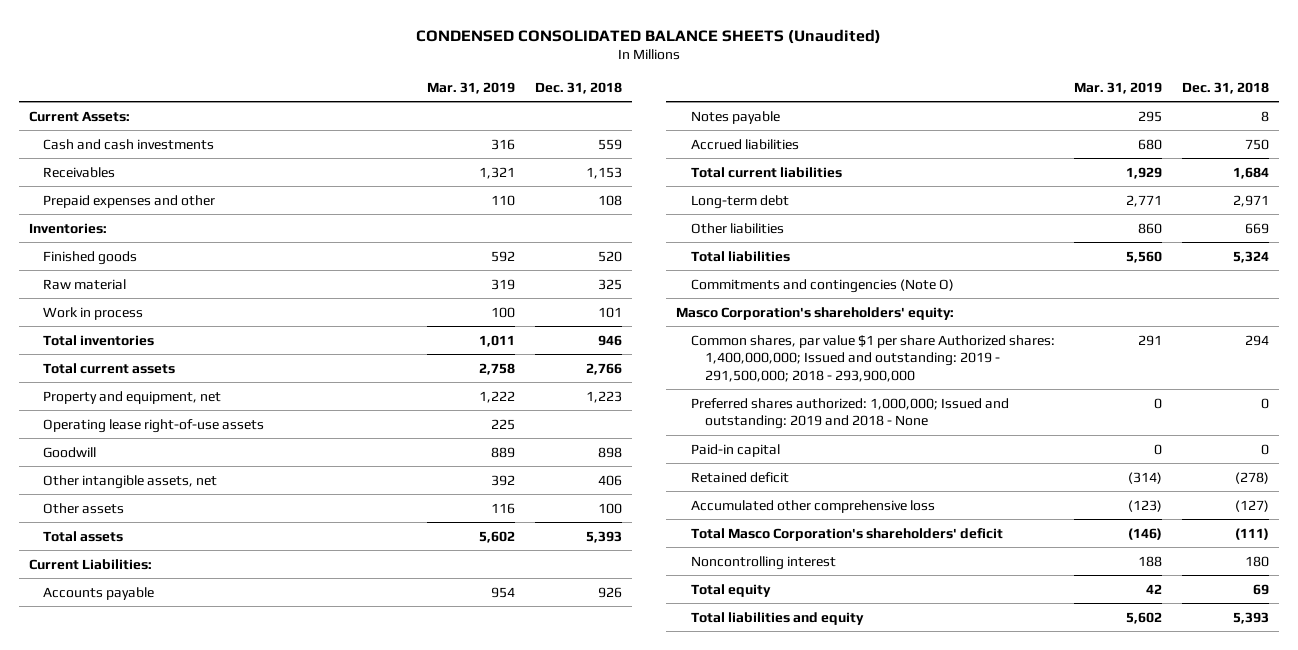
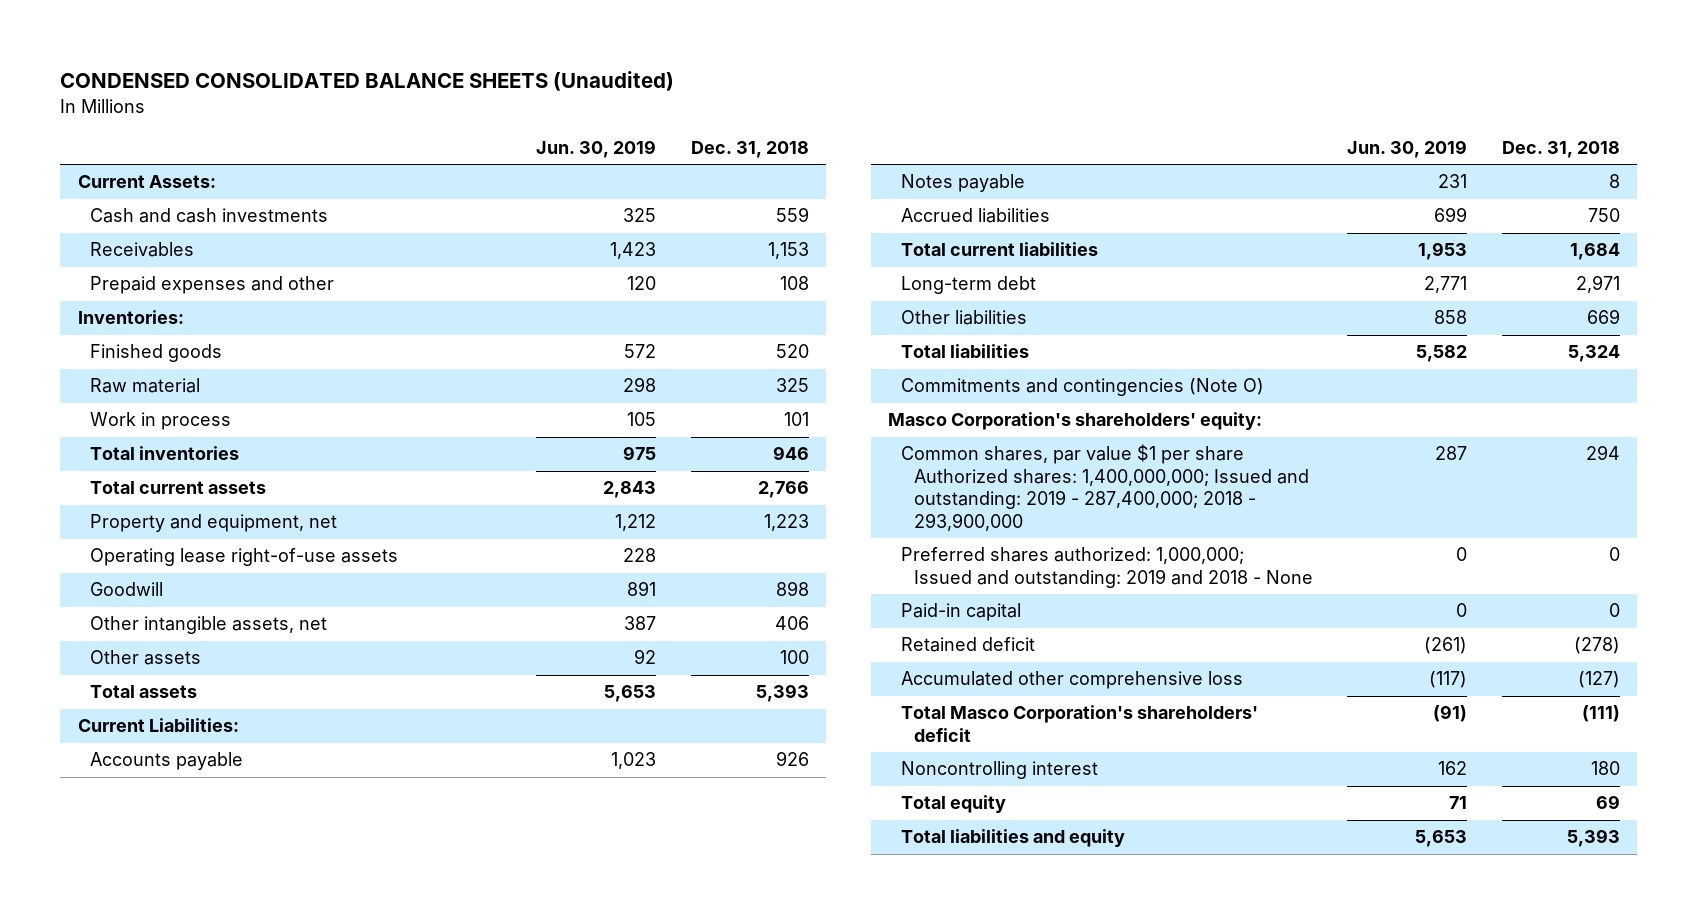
[427,81,516,94] Mar. 31, 2019 -> none
none -> [536,140,657,159] Jun. 30, 2019
[690,334,1055,382] Common shares, par value $1 per share Authorized shares: 1,400,000,000; Issued and outstanding: 2019 - 291,500,000; 2018 - 293,900,000 -> [901,444,1309,531] Common shares, par value $1 per share Authorized shares: 1,400,000,000; Issued and outstanding: 2019 - 287,400,000; 2018 - 293,900,000

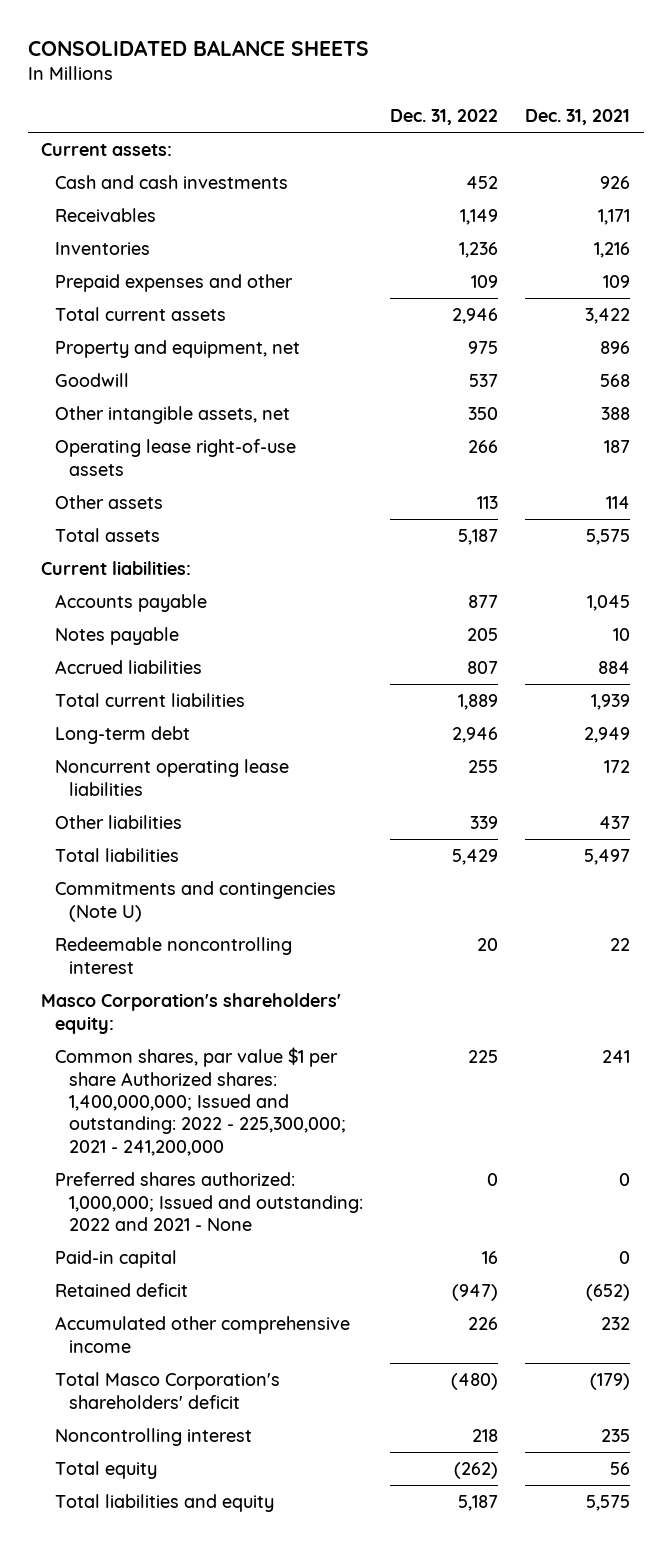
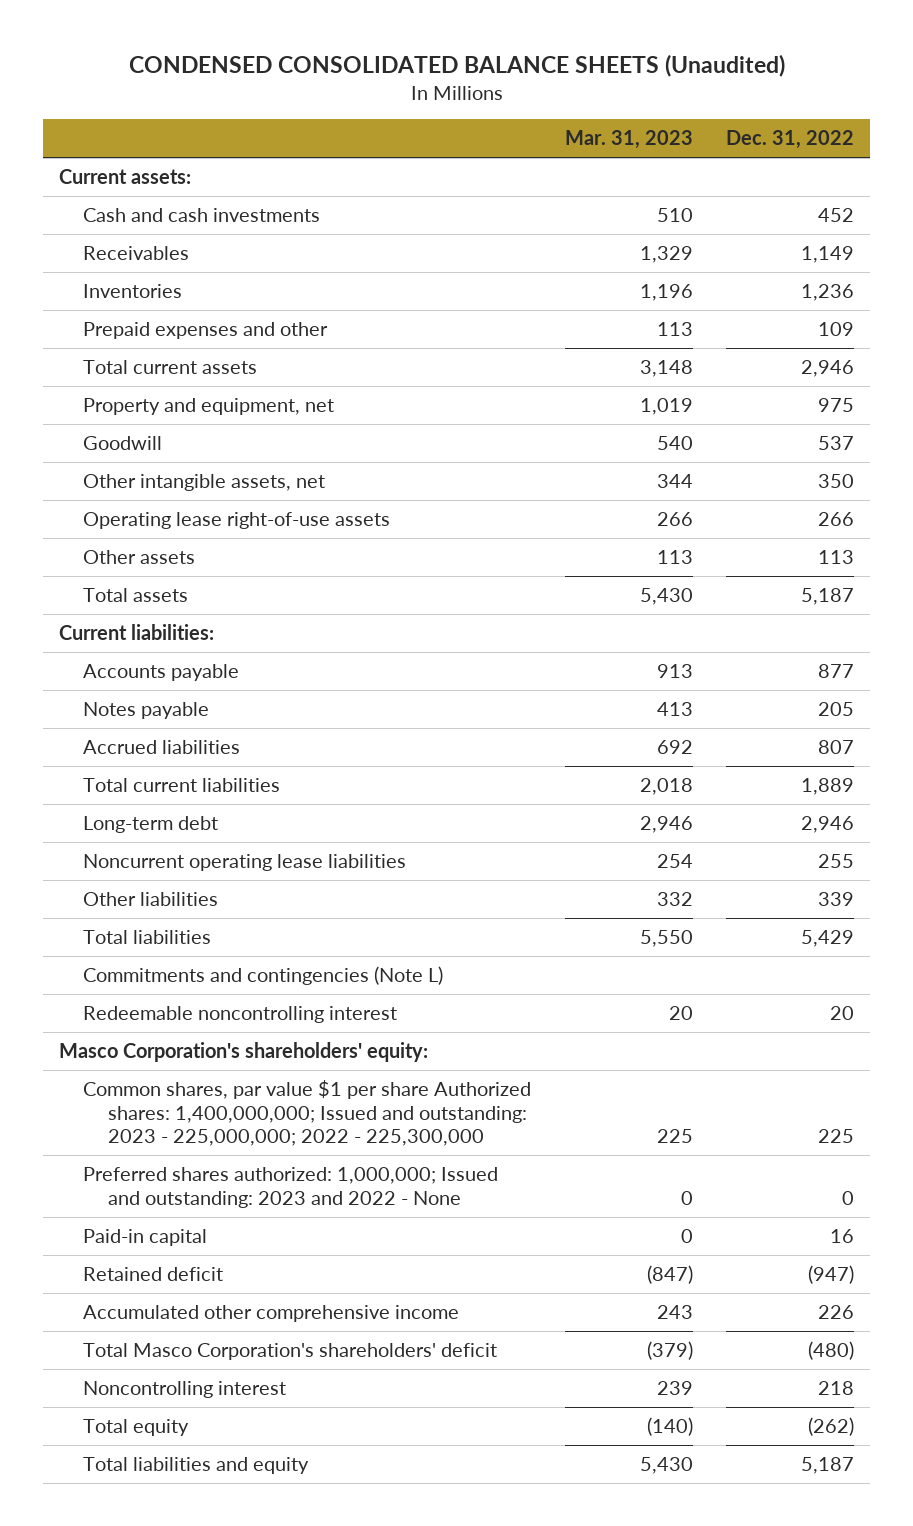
[27,39,369,56] CONSOLIDATED BALANCE SHEETS -> [128,54,785,78] CONDENSED CONSOLIDATED BALANCE SHEETS (Unaudited)
[525,108,631,125] Dec. 31, 2021 -> none
none -> [564,130,693,150] Mar. 31, 2023
[55,881,337,922] Commitments and contingencies (Note U) -> [83,966,444,986] Commitments and contingencies (Note L)
[55,1047,346,1156] Common shares, par value $1 per share Authorized shares: 1,400,000,000; Issued and outstanding: 2022 - 225,300,000; 2021 - 241,200,000 -> [83,1080,532,1147] Common shares, par value $1 per share Authorized shares: 1,400,000,000; Issued and outstanding: 2023 - 225,000,000; 2022 - 225,300,000
[55,1172,363,1232] Preferred shares authorized: 1,000,000; Issued and outstanding: 2022 and 2021 - None -> [83,1167,499,1208] Preferred shares authorized: 1,000,000; Issued and outstanding: 2023 and 2022 - None

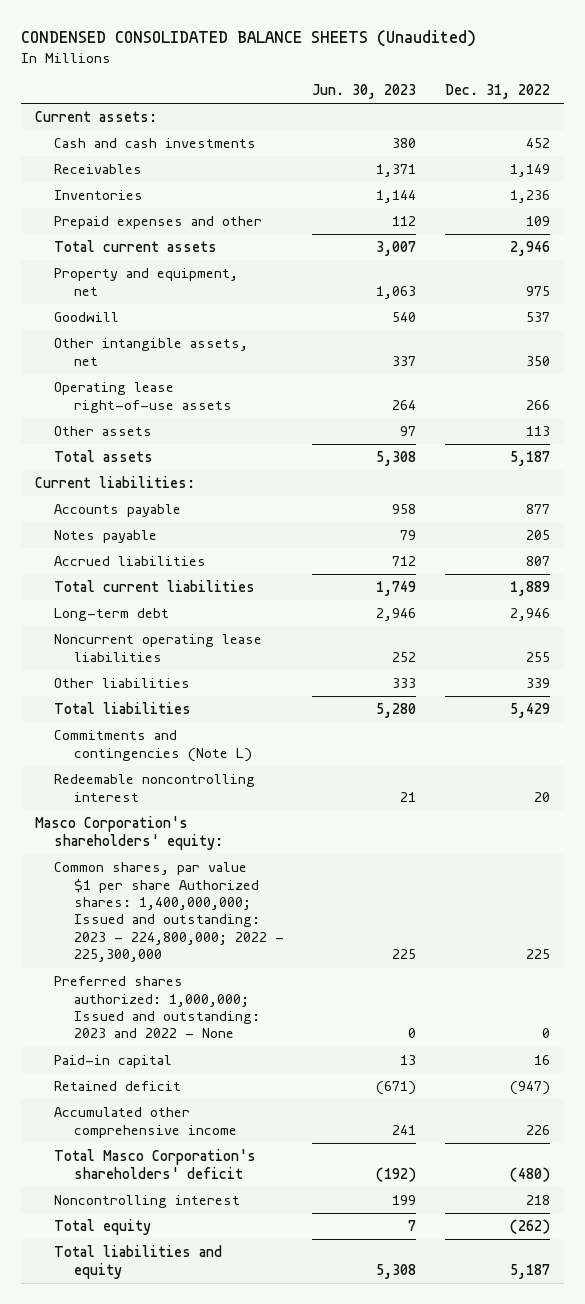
[564,130,693,150] Mar. 31, 2023 -> none
none -> [312,84,417,100] Jun. 30, 2023
[83,1080,532,1147] Common shares, par value $1 per share Authorized shares: 1,400,000,000; Issued and outstanding: 2023 - 225,000,000; 2022 - 225,300,000 -> [54,862,284,963] Common shares, par value $1 per share Authorized shares: 1,400,000,000; Issued and outstanding: 2023 - 224,800,000; 2022 - 225,300,000

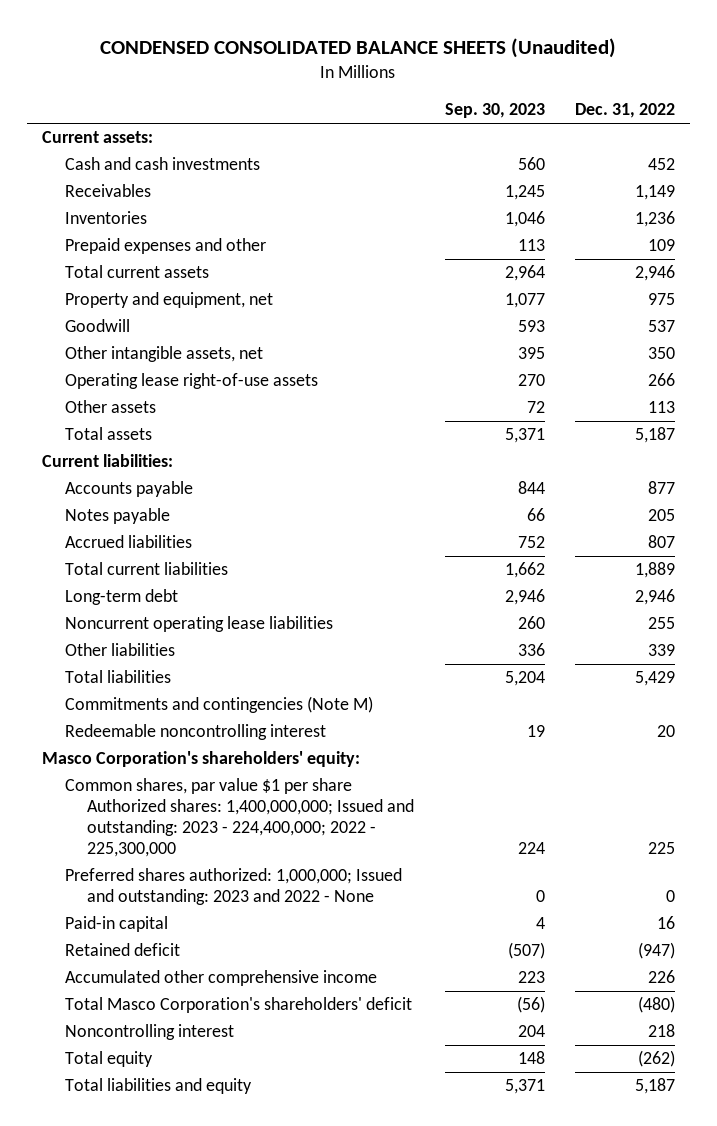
[312,84,417,100] Jun. 30, 2023 -> none
none -> [444,103,545,119] Sep. 30, 2023
[54,730,252,762] Commitments and contingencies (Note L) -> [64,696,373,714] Commitments and contingencies (Note M)
[54,862,284,963] Common shares, par value $1 per share Authorized shares: 1,400,000,000; Issued and outstanding: 2023 - 224,800,000; 2022 - 225,300,000 -> [64,778,415,857] Common shares, par value $1 per share Authorized shares: 1,400,000,000; Issued and outstanding: 2023 - 224,400,000; 2022 - 225,300,000

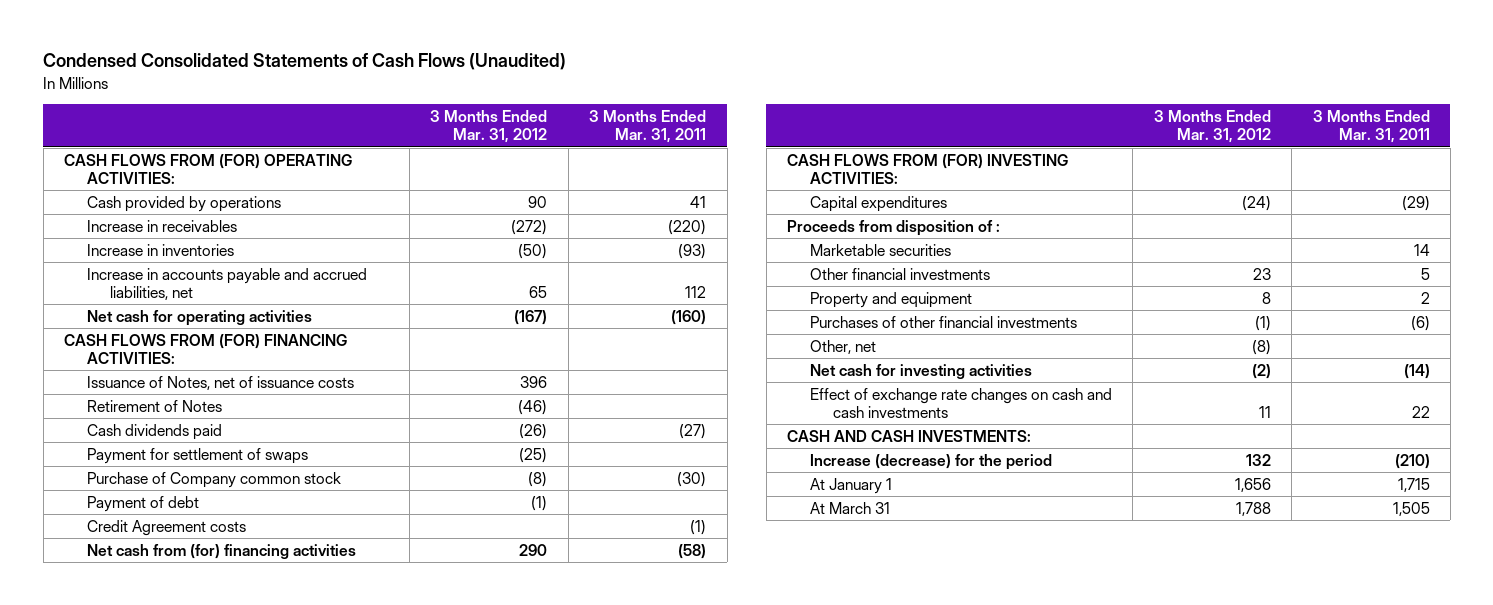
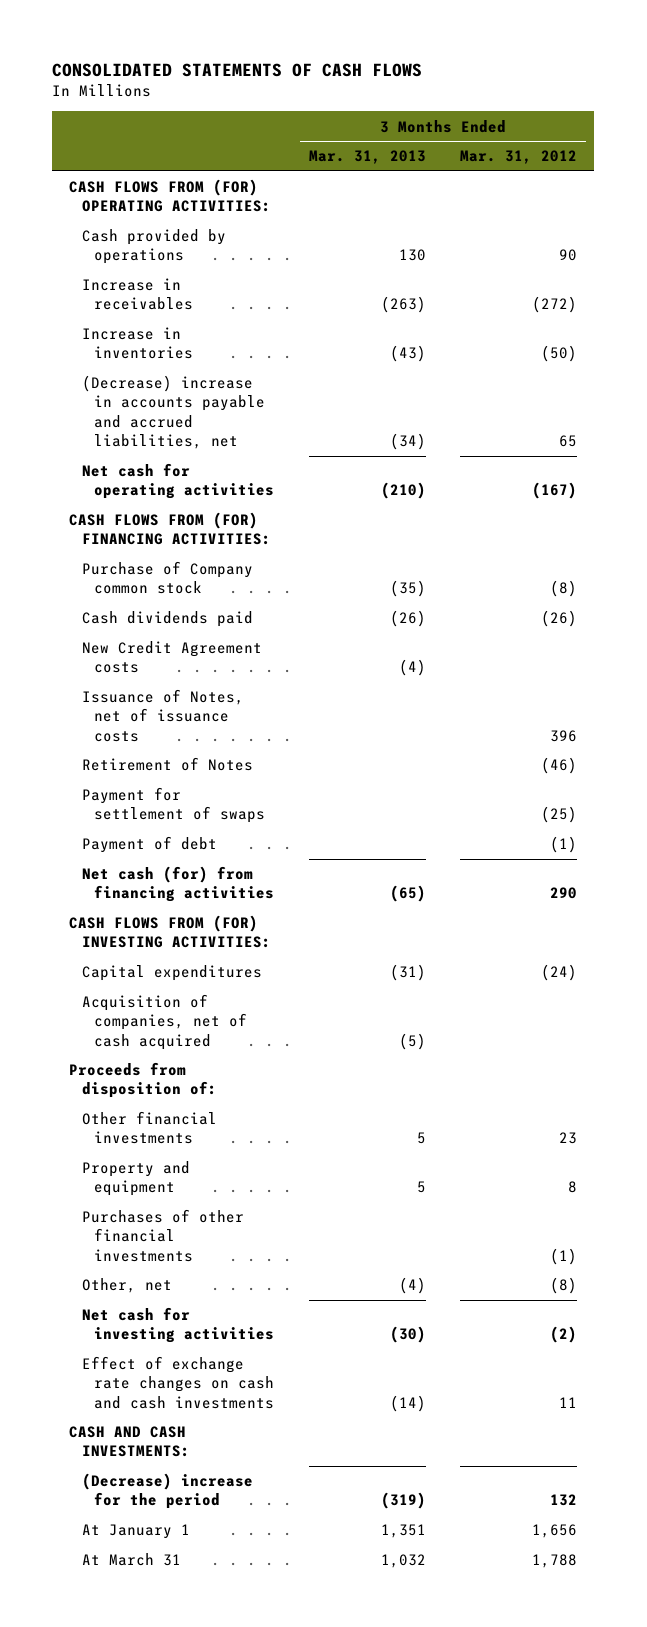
[43,53,567,71] Condensed Consolidated Statements of Cash Flows (Unaudited) -> [52,62,423,77] CONSOLIDATED STATEMENTS OF CASH FLOWS
[589,110,707,144] 3 Months Ended Mar. 31, 2011 -> none
none -> [308,150,426,165] Mar. 31, 2013
[86,267,367,301] Increase in accounts payable and accrued liabilities, net -> [81,375,266,450] (Decrease) increase in accounts payable and accrued liabilities, net
[86,471,341,488] Purchase of Company common stock -> [81,561,253,595] Purchase of Company common stock
[86,423,222,440] Cash dividends paid -> [81,611,253,628] Cash dividends paid
none -> [81,641,262,674] New Credit Agreement costs
[86,519,246,536] Credit Agreement costs -> none
[86,543,356,559] Net cash from (for) financing activities -> [81,866,275,903] Net cash (for) from financing activities
[810,243,952,256] Marketable securities -> none
none -> [81,994,248,1050] Acquisition of companies, net of cash acquired
[787,219,1001,236] Proceeds from disposition of : -> [69,1062,217,1099] Proceeds from disposition of:
[810,453,1053,470] Increase (decrease) for the period -> [81,1473,253,1510] (Decrease) increase for the period

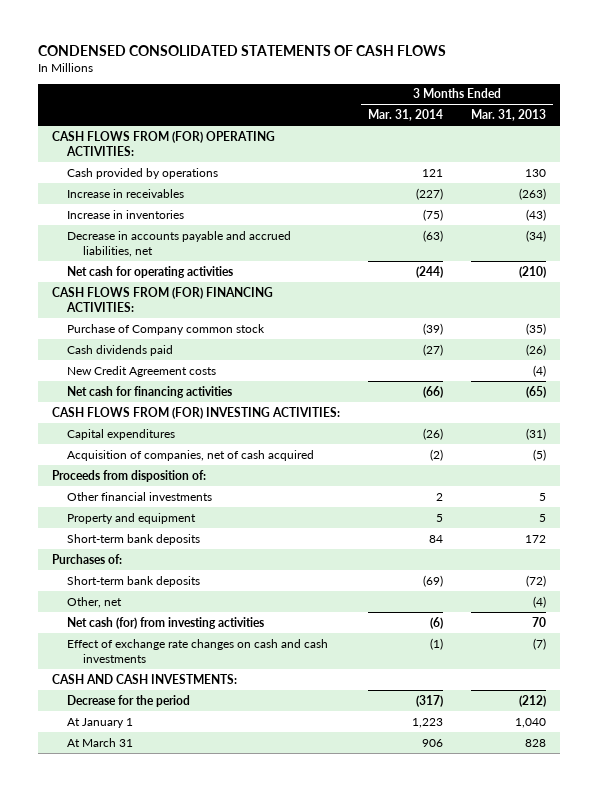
[52,62,423,77] CONSOLIDATED STATEMENTS OF CASH FLOWS -> [37,44,446,56] CONDENSED CONSOLIDATED STATEMENTS OF CASH FLOWS
[460,150,578,165] Mar. 31, 2012 -> none
none -> [367,108,443,121] Mar. 31, 2014
[81,375,266,450] (Decrease) increase in accounts payable and accrued liabilities, net -> [67,230,292,257] Decrease in accounts payable and accrued liabilities, net
[81,689,244,742] Issuance of Notes, net of issuance costs -> none
[81,757,253,772] Retirement of Notes -> none
[81,787,266,824] Payment for settlement of swaps -> none
[81,836,217,854] Payment of debt -> none
[81,866,275,903] Net cash (for) from financing activities -> [67,385,233,398] Net cash for financing activities
[81,1209,244,1262] Purchases of other financial investments -> none
none -> [67,533,201,545] Short-term bank deposits
none -> [51,553,122,564] Purchases of:
none -> [67,575,201,587] Short-term bank deposits
[81,1307,275,1344] Net cash for investing activities -> [67,616,265,629] Net cash (for) from investing activities
[389,1326,426,1344] (30) -> [531,616,546,627] 70
[389,1394,426,1412] (14) -> [532,637,546,650] (7)
[81,1473,253,1510] (Decrease) increase for the period -> [67,694,191,707] Decrease for the period
[380,1492,426,1510] (319) -> [518,694,546,707] (212)
[380,1524,426,1539] 1,351 -> [514,717,546,728] 1,040
[380,1554,426,1569] 1,032 -> [524,738,546,747] 828

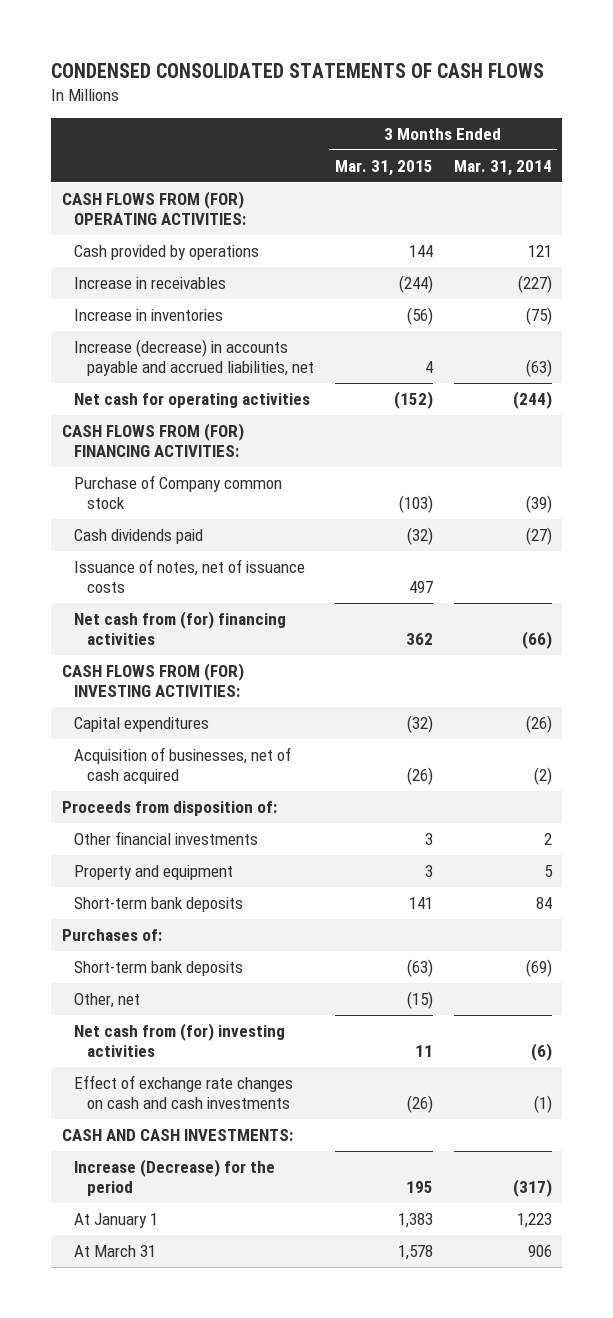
[470,108,546,121] Mar. 31, 2013 -> none
none -> [334,159,433,176] Mar. 31, 2015
[67,230,292,257] Decrease in accounts payable and accrued liabilities, net -> [74,338,314,377] Increase (decrease) in accounts payable and accrued liabilities, net
[67,365,217,377] New Credit Agreement costs -> none
none -> [74,558,306,594] Issuance of notes, net of issuance costs
[67,385,233,398] Net cash for financing activities -> [74,610,287,646] Net cash from (for) financing activities
[67,449,315,461] Acquisition of companies, net of cash acquired -> [74,746,292,785] Acquisition of businesses, net of cash acquired
[67,616,265,629] Net cash (for) from investing activities -> [74,1022,286,1058] Net cash from (for) investing activities
[67,694,191,707] Decrease for the period -> [74,1158,276,1197] Increase (Decrease) for the period

